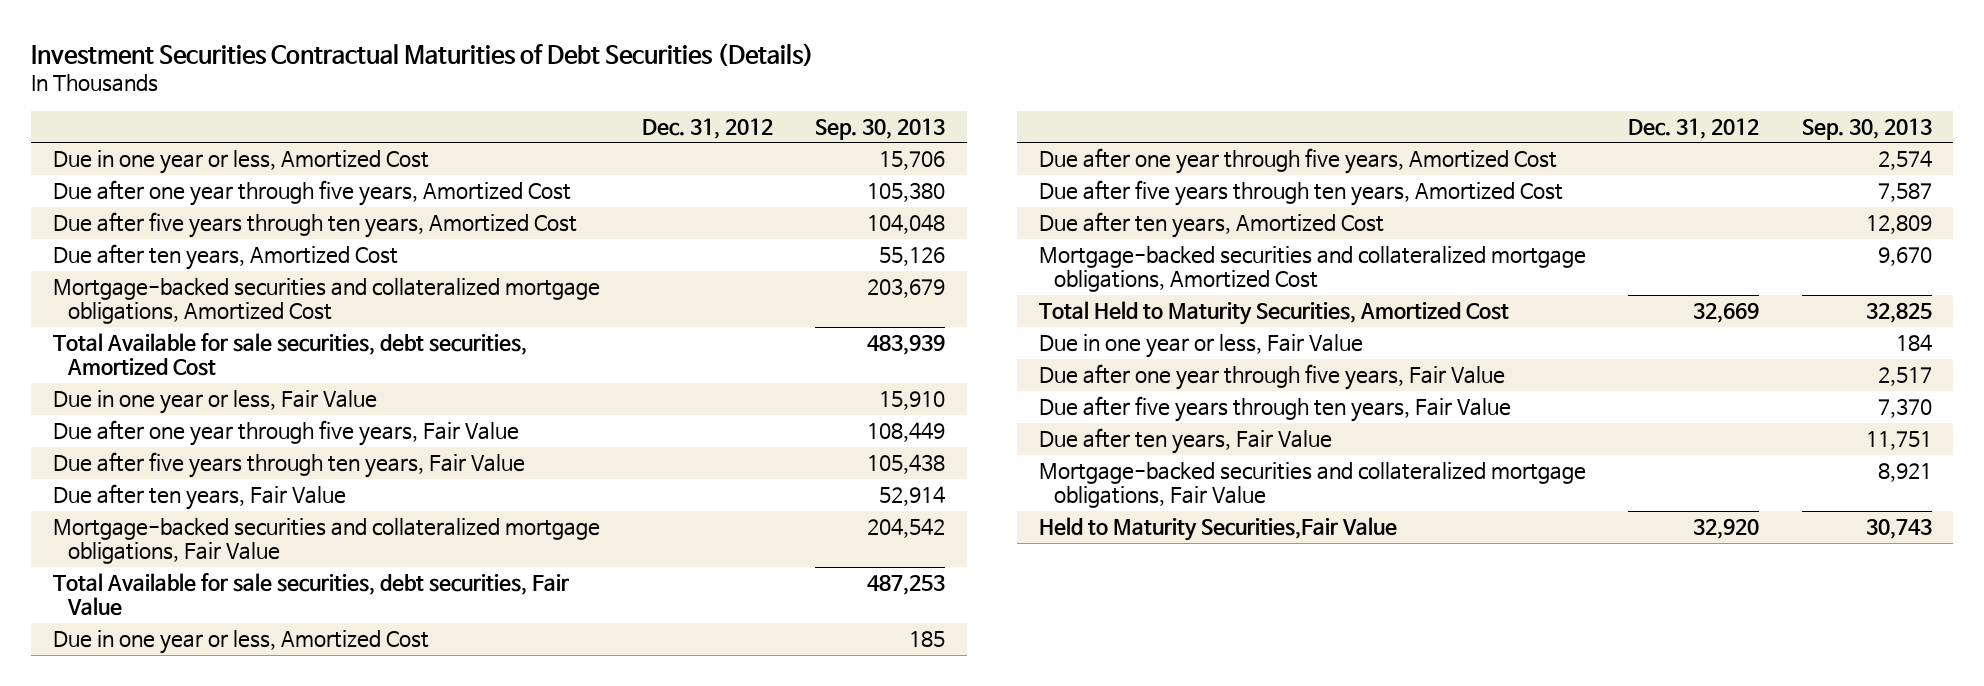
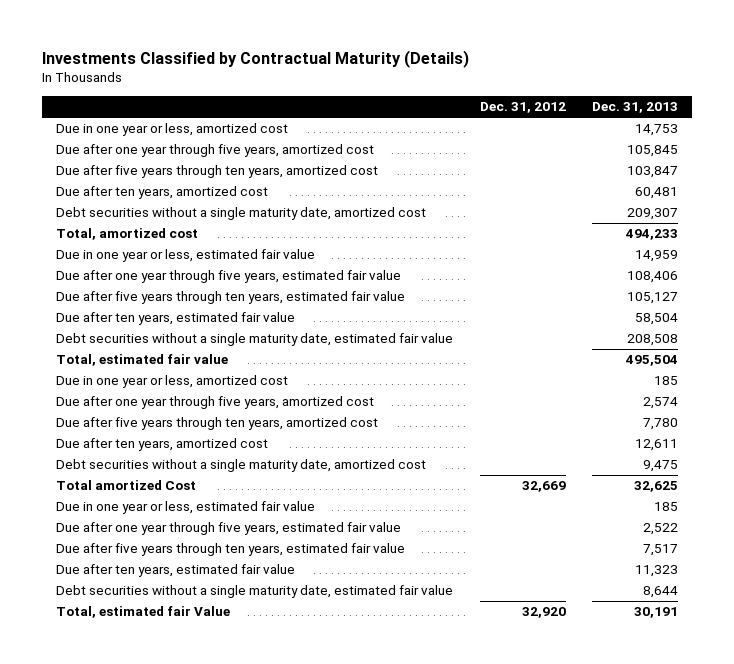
[31,43,815,68] Investment Securities Contractual Maturities of Debt Securities (Details) -> [42,49,470,68] Investments Classified by Contractual Maturity (Details)
[815,117,946,140] Sep. 30, 2013 -> none
none -> [592,102,679,114] Dec. 31, 2013
[52,150,429,175] Due in one year or less, Amortized Cost -> [55,123,288,137] Due in one year or less, amortized cost
[52,180,571,207] Due after one year through five years, Amortized Cost -> [55,144,374,158] Due after one year through five years, amortized cost
[52,212,577,239] Due after five years through ten years, Amortized Cost -> [55,165,378,179] Due after five years through ten years, amortized cost
[52,244,398,271] Due after ten years, Amortized Cost -> [55,186,268,200] Due after ten years, amortized cost
[52,278,600,325] Mortgage-backed securities and collateralized mortgage obligations, Amortized Cost -> [55,207,426,221] Debt securities without a single maturity date, amortized cost
[52,333,527,377] Total Available for sale securities, debt securities, Amortized Cost -> [55,228,198,241] Total, amortized cost
[52,390,377,415] Due in one year or less, Fair Value -> [55,249,315,263] Due in one year or less, estimated fair value
[52,420,519,447] Due after one year through five years, Fair Value -> [55,270,401,284] Due after one year through five years, estimated fair value
[52,452,525,479] Due after five years through ten years, Fair Value -> [55,291,405,305] Due after five years through ten years, estimated fair value
[52,484,346,511] Due after ten years, Fair Value -> [55,312,295,326] Due after ten years, estimated fair value
[52,518,600,565] Mortgage-backed securities and collateralized mortgage obligations, Fair Value -> [55,333,453,347] Debt securities without a single maturity date, estimated fair value
[52,573,569,617] Total Available for sale securities, debt securities, Fair Value -> [55,354,228,367] Total, estimated fair value
[52,630,429,655] Due in one year or less, Amortized Cost -> [55,375,288,389] Due in one year or less, amortized cost
[1038,148,1557,175] Due after one year through five years, Amortized Cost -> [55,396,374,410] Due after one year through five years, amortized cost
[1038,180,1563,207] Due after five years through ten years, Amortized Cost -> [55,417,378,431] Due after five years through ten years, amortized cost
[1038,212,1384,239] Due after ten years, Amortized Cost -> [55,438,268,452] Due after ten years, amortized cost
[1038,246,1586,293] Mortgage-backed securities and collateralized mortgage obligations, Amortized Cost -> [55,459,426,473] Debt securities without a single maturity date, amortized cost
[1038,301,1509,326] Total Held to Maturity Securities, Amortized Cost -> [55,480,196,491] Total amortized Cost
[1038,334,1363,359] Due in one year or less, Fair Value -> [55,501,315,515] Due in one year or less, estimated fair value
[1038,364,1505,391] Due after one year through five years, Fair Value -> [55,522,401,536] Due after one year through five years, estimated fair value
[1038,396,1511,423] Due after five years through ten years, Fair Value -> [55,543,405,557] Due after five years through ten years, estimated fair value
[1038,428,1332,455] Due after ten years, Fair Value -> [55,564,295,578] Due after ten years, estimated fair value
[1038,462,1586,509] Mortgage-backed securities and collateralized mortgage obligations, Fair Value -> [55,585,453,599] Debt securities without a single maturity date, estimated fair value
[1038,517,1397,542] Held to Maturity Securities,Fair Value -> [55,606,230,619] Total, estimated fair Value

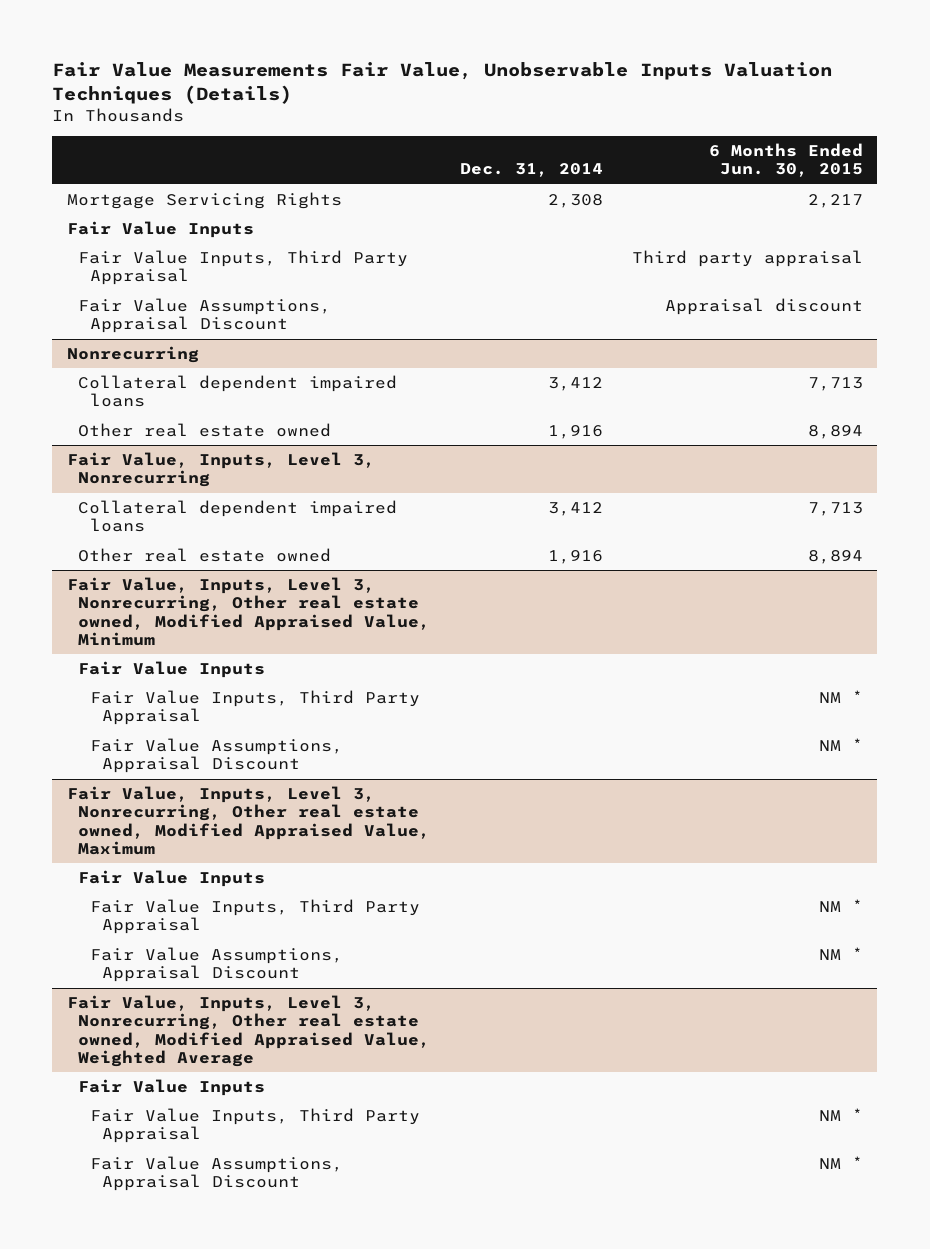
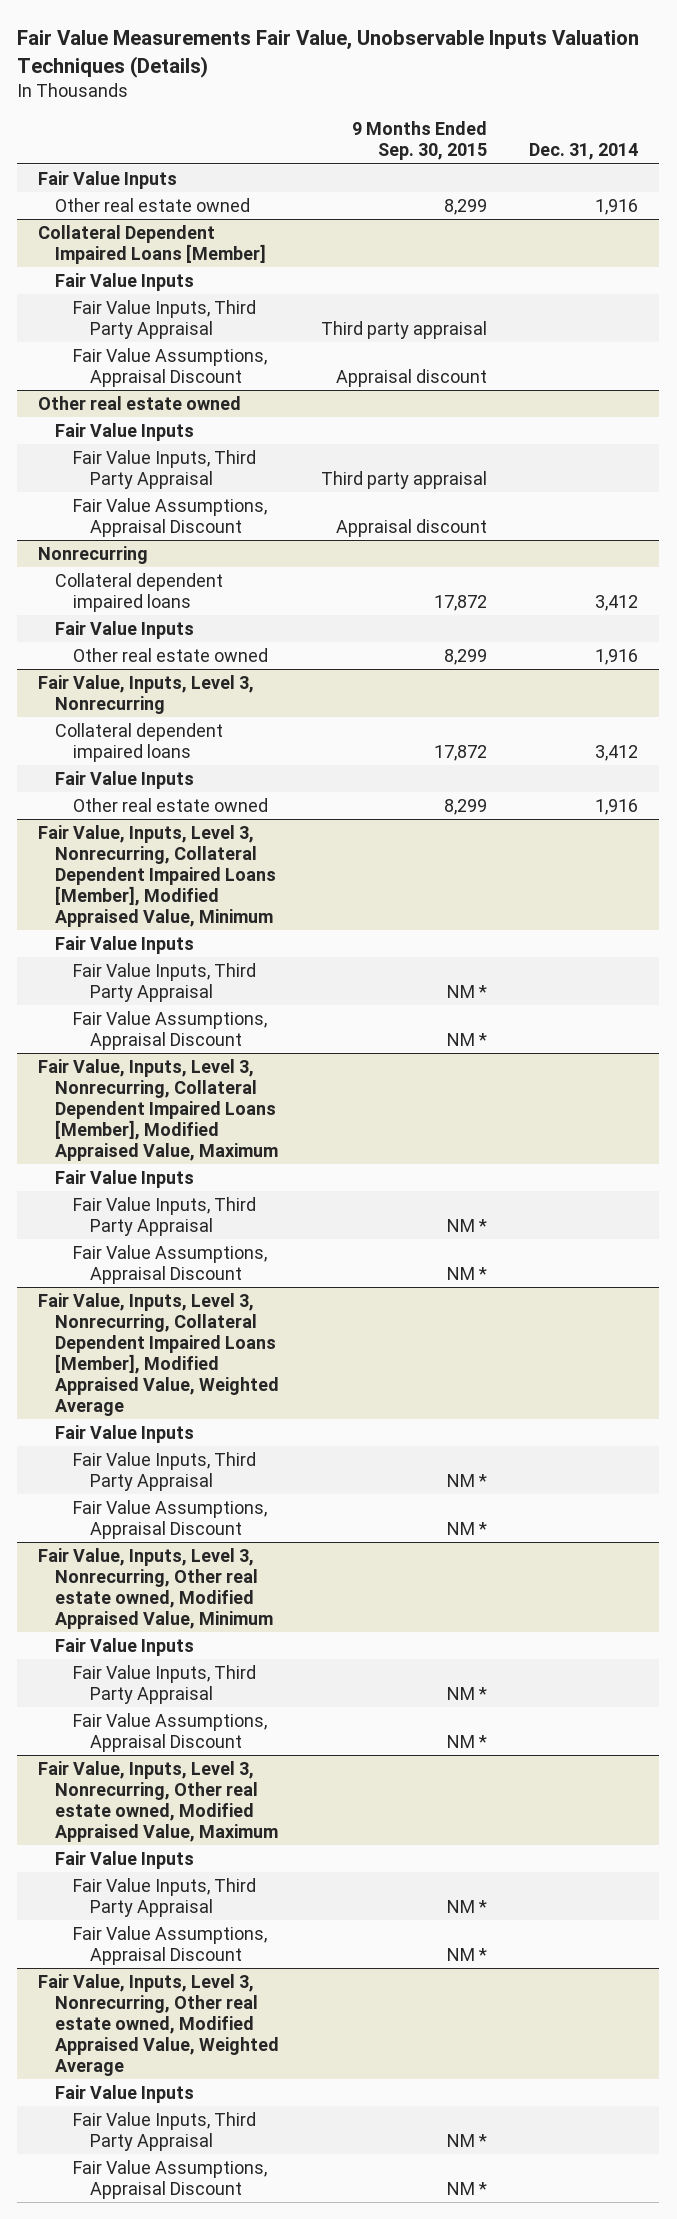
[708,143,863,178] 6 Months Ended Jun. 30, 2015 -> none
none -> [352,121,488,161] 9 Months Ended Sep. 30, 2015
[66,191,342,209] Mortgage Servicing Rights -> none
[78,249,409,286] Fair Value Inputs, Third Party Appraisal -> none
[78,297,332,334] Fair Value Assumptions, Appraisal Discount -> none
none -> [55,197,251,212] Other real estate owned
none -> [38,224,267,264] Collateral Dependent Impaired Loans [Member]
none -> [55,272,195,291] Fair Value Inputs
none -> [72,299,256,339] Fair Value Inputs, Third Party Appraisal
none -> [72,347,267,387] Fair Value Assumptions, Appraisal Discount
none -> [38,395,242,410] Other real estate owned
none -> [55,422,195,441] Fair Value Inputs
none -> [72,449,256,489] Fair Value Inputs, Third Party Appraisal
none -> [72,497,267,537] Fair Value Assumptions, Appraisal Discount
none -> [55,620,195,639] Fair Value Inputs
none -> [55,770,195,789] Fair Value Inputs
none -> [38,824,277,928] Fair Value, Inputs, Level 3, Nonrecurring, Collateral Dependent Impaired Loans [Member], Modified Appraised Value, Minimum
none -> [55,935,195,954] Fair Value Inputs
none -> [72,962,256,1002] Fair Value Inputs, Third Party Appraisal
none -> [72,1010,267,1050] Fair Value Assumptions, Appraisal Discount
none -> [38,1058,279,1162] Fair Value, Inputs, Level 3, Nonrecurring, Collateral Dependent Impaired Loans [Member], Modified Appraised Value, Maximum
none -> [55,1169,195,1188] Fair Value Inputs
none -> [72,1196,256,1236] Fair Value Inputs, Third Party Appraisal
none -> [72,1244,267,1284] Fair Value Assumptions, Appraisal Discount
none -> [38,1292,280,1417] Fair Value, Inputs, Level 3, Nonrecurring, Collateral Dependent Impaired Loans [Member], Modified Appraised Value, Weighted Average
none -> [55,1424,195,1443] Fair Value Inputs
none -> [72,1451,256,1491] Fair Value Inputs, Third Party Appraisal
none -> [72,1499,267,1539] Fair Value Assumptions, Appraisal Discount

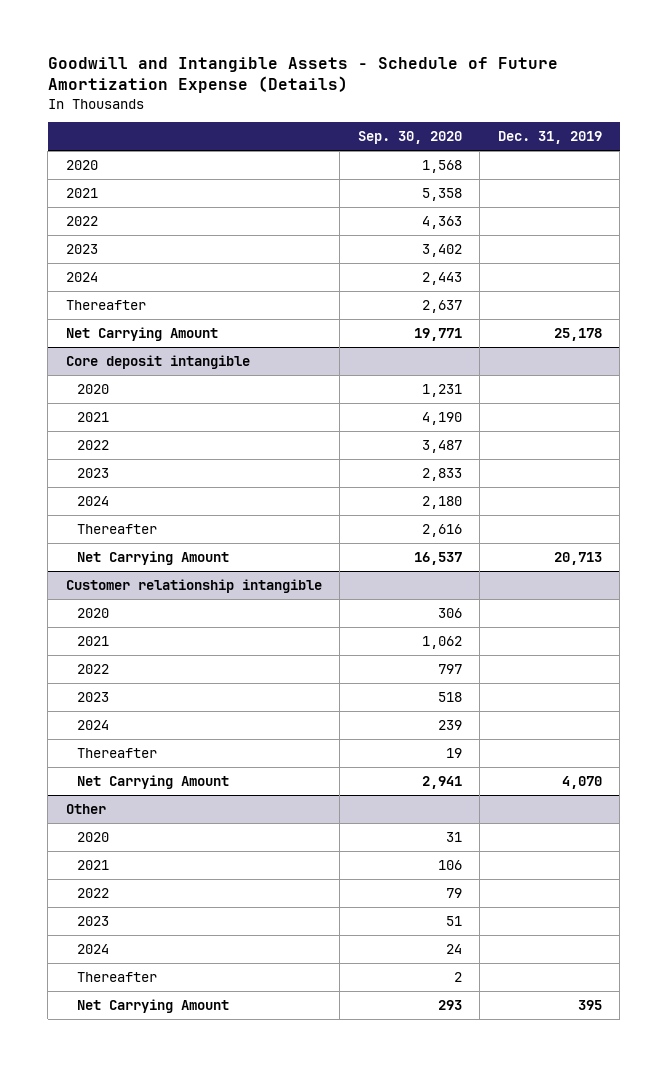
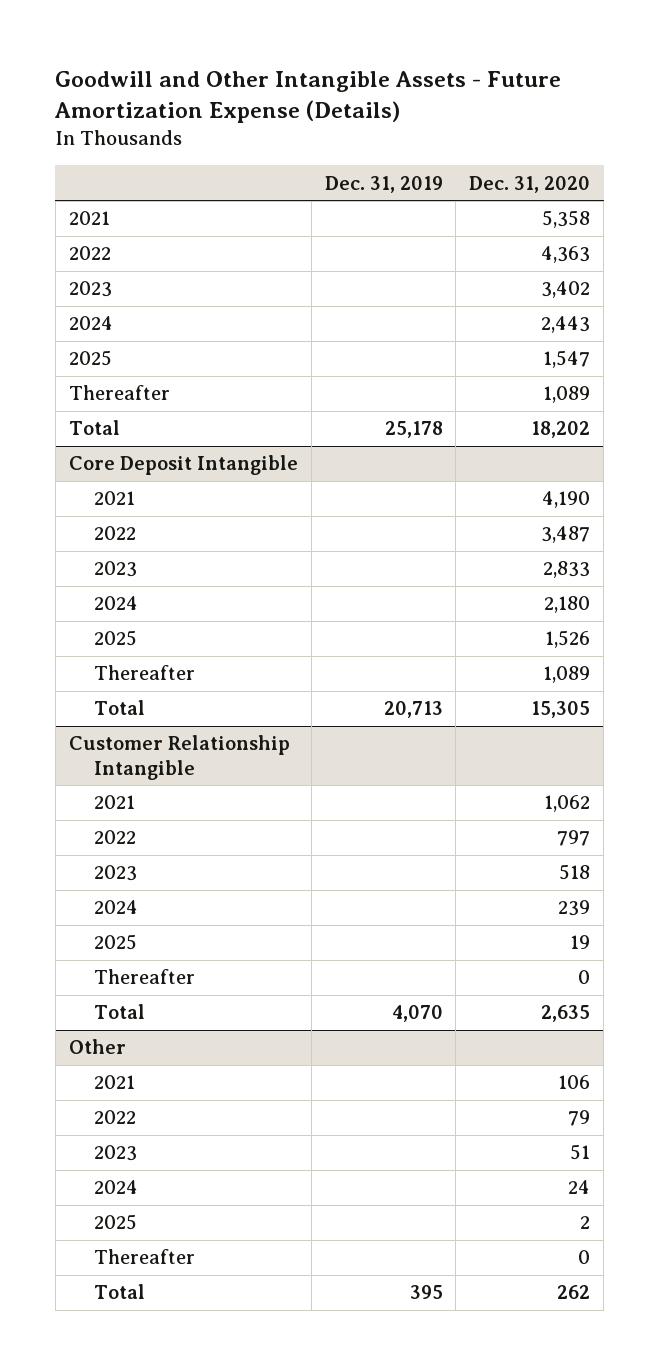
[47,57,558,94] Goodwill and Intangible Assets - Schedule of Future Amortization Expense (Details) -> [54,70,562,124] Goodwill and Other Intangible Assets - Future Amortization Expense (Details)
[357,131,462,145] Sep. 30, 2020 -> none
none -> [469,175,591,193] Dec. 31, 2020
[65,159,98,170] 2020 -> none
none -> [68,350,112,367] 2025
[77,383,110,394] 2020 -> none
[65,326,218,341] Net Carrying Amount -> [68,420,120,436] Total
[65,354,250,369] Core deposit intangible -> [68,455,298,476] Core Deposit Intangible
none -> [94,630,138,647] 2025
[77,607,110,618] 2020 -> none
[77,550,230,565] Net Carrying Amount -> [94,700,146,716] Total
[65,578,322,593] Customer relationship intangible -> [68,735,290,781] Customer Relationship Intangible
none -> [94,934,138,951] 2025
[77,774,230,789] Net Carrying Amount -> [94,1004,146,1020] Total
[77,831,110,842] 2020 -> none
none -> [94,1214,138,1231] 2025
[77,998,230,1013] Net Carrying Amount -> [94,1284,146,1300] Total

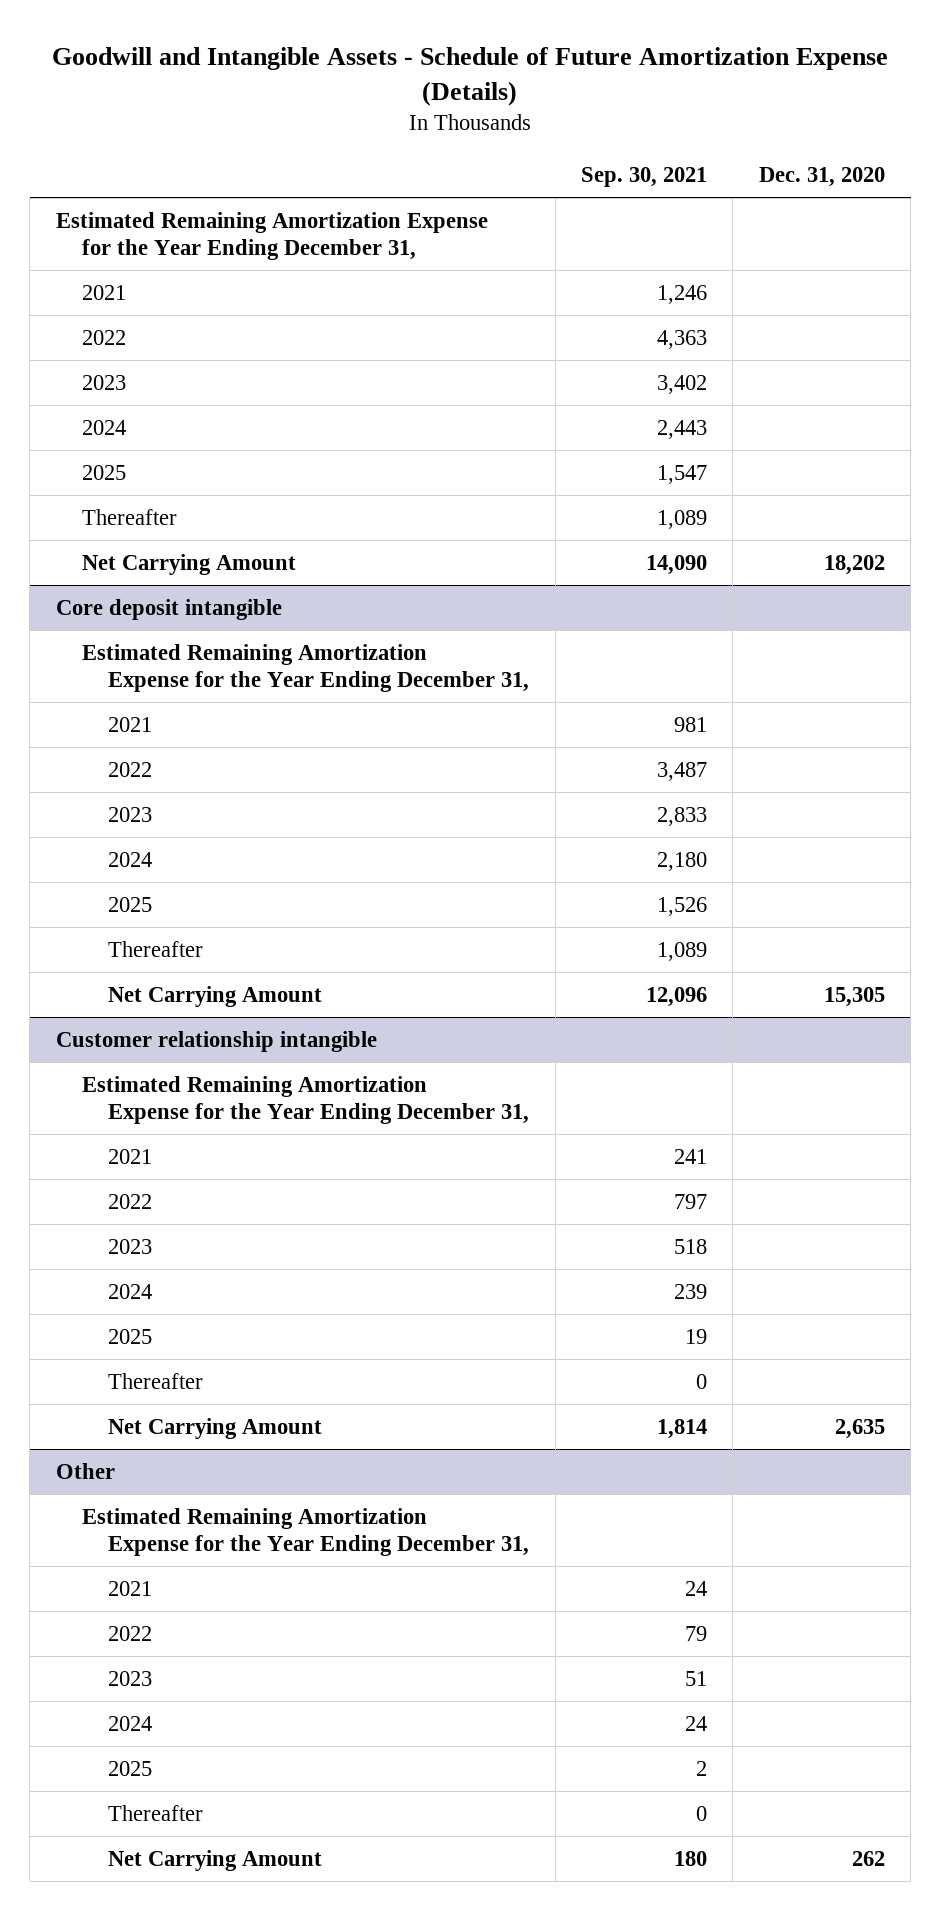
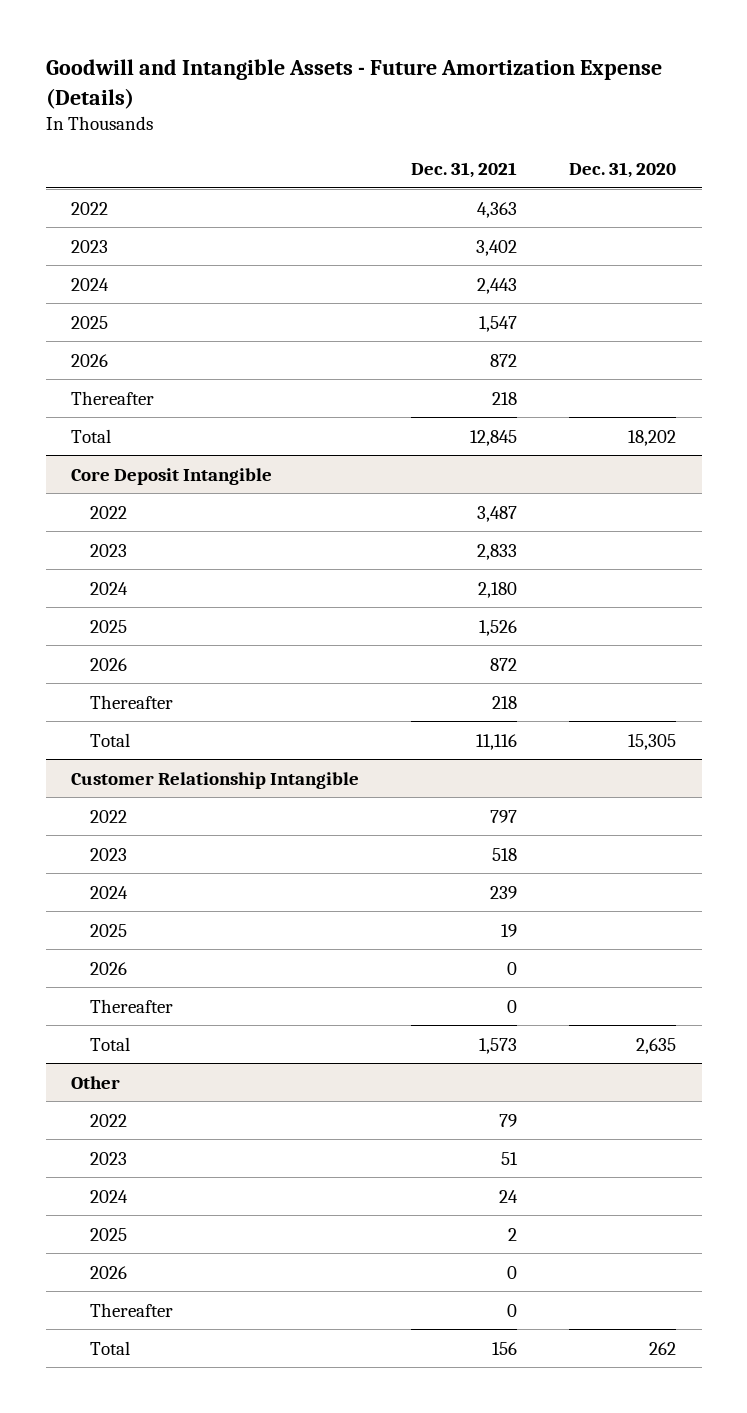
[52,46,889,106] Goodwill and Intangible Assets - Schedule of Future Amortization Expense (Details) -> [45,59,662,109] Goodwill and Intangible Assets - Future Amortization Expense (Details)
[580,167,707,188] Sep. 30, 2021 -> none
none -> [411,161,518,178] Dec. 31, 2021
[55,211,488,260] Estimated Remaining Amortization Expense for the Year Ending December 31, -> none
[81,284,126,300] 2021 -> none
none -> [71,353,109,367] 2026
[81,643,530,692] Estimated Remaining Amortization Expense for the Year Ending December 31, -> none
[108,716,153,732] 2021 -> none
[81,553,296,575] Net Carrying Amount -> [71,428,112,443] Total
[55,598,282,620] Core deposit intangible -> [71,467,273,485] Core Deposit Intangible
none -> [89,657,127,671] 2026
[81,1075,530,1124] Estimated Remaining Amortization Expense for the Year Ending December 31, -> none
[108,1148,153,1164] 2021 -> none
[108,985,323,1007] Net Carrying Amount -> [89,732,130,747] Total
[55,1030,377,1052] Customer relationship intangible -> [71,771,360,789] Customer Relationship Intangible
none -> [89,961,127,975] 2026
[108,1417,323,1439] Net Carrying Amount -> [89,1036,130,1051] Total
[81,1507,530,1556] Estimated Remaining Amortization Expense for the Year Ending December 31, -> none
[108,1580,153,1596] 2021 -> none
none -> [89,1265,127,1279] 2026
[108,1849,323,1871] Net Carrying Amount -> [89,1340,130,1355] Total

